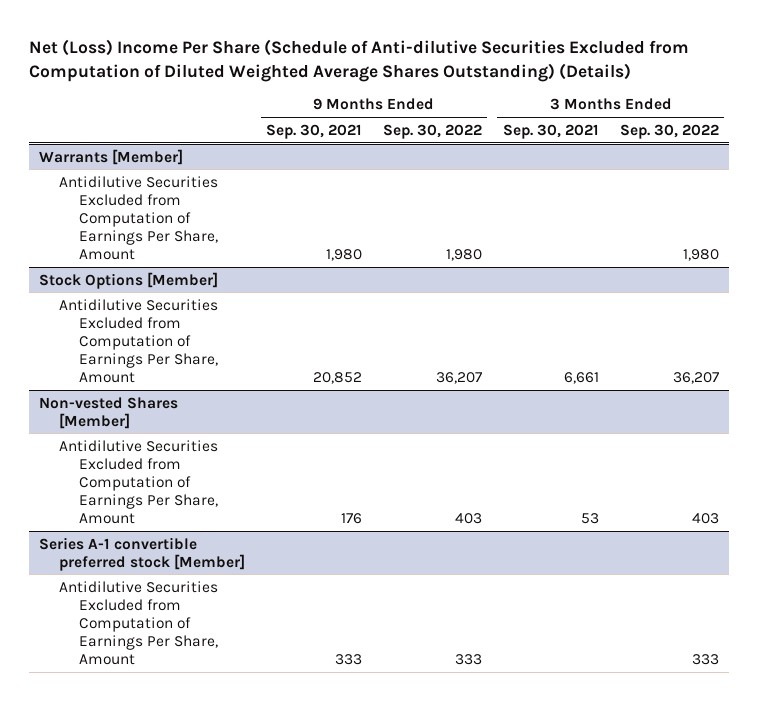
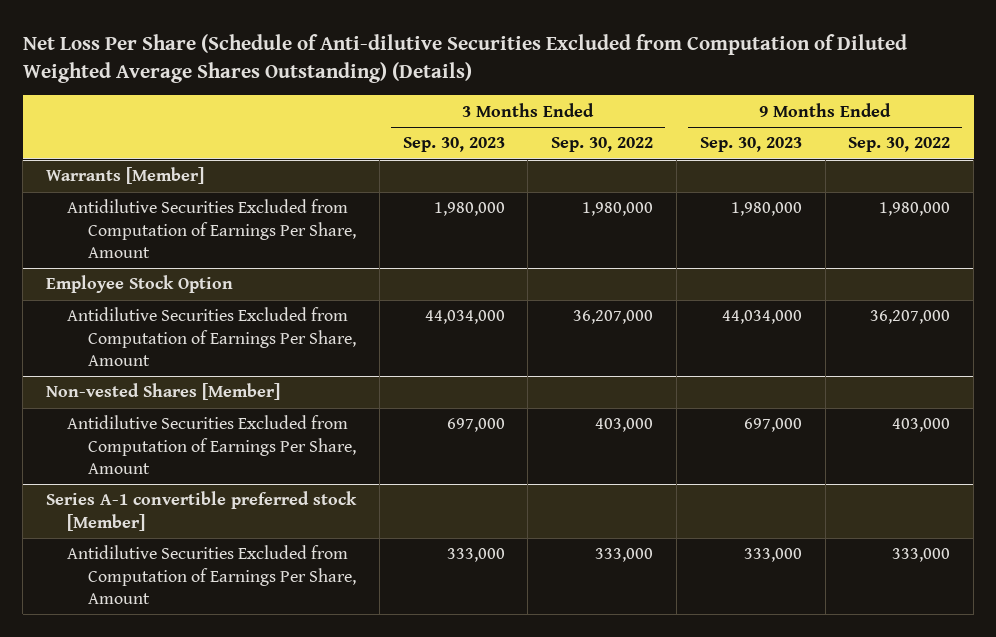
[28,38,689,82] Net (Loss) Income Per Share (Schedule of Anti-dilutive Securities Excluded from Computation of Diluted Weighted Average Shares Outstanding) (Details) -> [22,34,907,83] Net Loss Per Share (Schedule of Anti-dilutive Securities Excluded from Computation of Diluted Weighted Average Shares Outstanding) (Details)
[265,123,362,139] Sep. 30, 2021 -> none
[502,123,599,139] Sep. 30, 2021 -> none
none -> [402,137,505,153] Sep. 30, 2023
none -> [699,137,802,153] Sep. 30, 2023
[445,248,482,261] 1,980 -> [879,202,951,217] 1,980,000
[682,248,719,261] 1,980 -> [582,202,654,217] 1,980,000
[39,271,219,289] Stock Options [Member] -> [46,275,234,294] Employee Stock Option
[435,371,482,384] 36,207 -> [870,310,951,325] 36,207,000
[672,371,719,384] 36,207 -> [573,310,654,325] 36,207,000
[454,512,482,524] 403 -> [892,418,951,433] 403,000
[691,512,719,524] 403 -> [595,418,654,433] 403,000
[454,653,482,665] 333 -> [892,548,951,563] 333,000
[691,653,719,665] 333 -> [595,548,654,563] 333,000

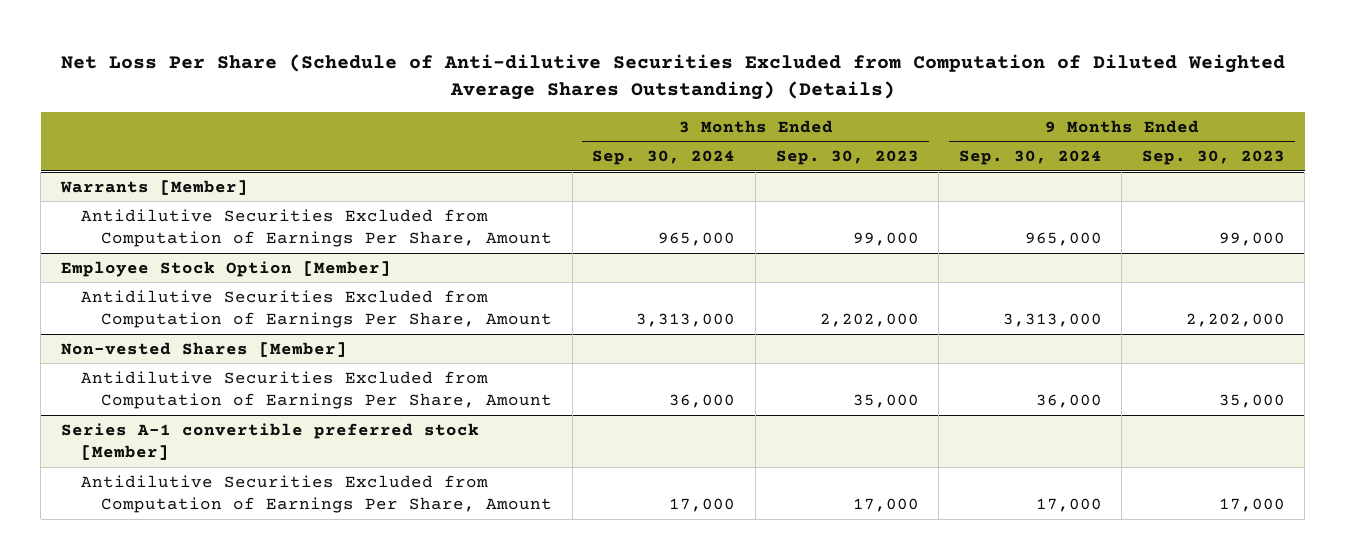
[551,137,654,153] Sep. 30, 2022 -> none
[848,137,951,153] Sep. 30, 2022 -> none
none -> [592,150,736,166] Sep. 30, 2024
none -> [958,150,1102,166] Sep. 30, 2024
[433,202,505,217] 1,980,000 -> [852,232,919,247] 99,000
[730,202,802,217] 1,980,000 -> [1218,232,1285,247] 99,000
[46,275,234,294] Employee Stock Option -> [60,260,391,277] Employee Stock Option [Member]
[424,310,505,325] 44,034,000 -> [819,313,919,328] 2,202,000
[721,310,802,325] 44,034,000 -> [1185,313,1285,328] 2,202,000
[446,418,505,433] 697,000 -> [852,394,919,409] 35,000
[743,418,802,433] 697,000 -> [1218,394,1285,409] 35,000
[446,548,505,563] 333,000 -> [852,498,919,513] 17,000
[743,548,802,563] 333,000 -> [1218,498,1285,513] 17,000

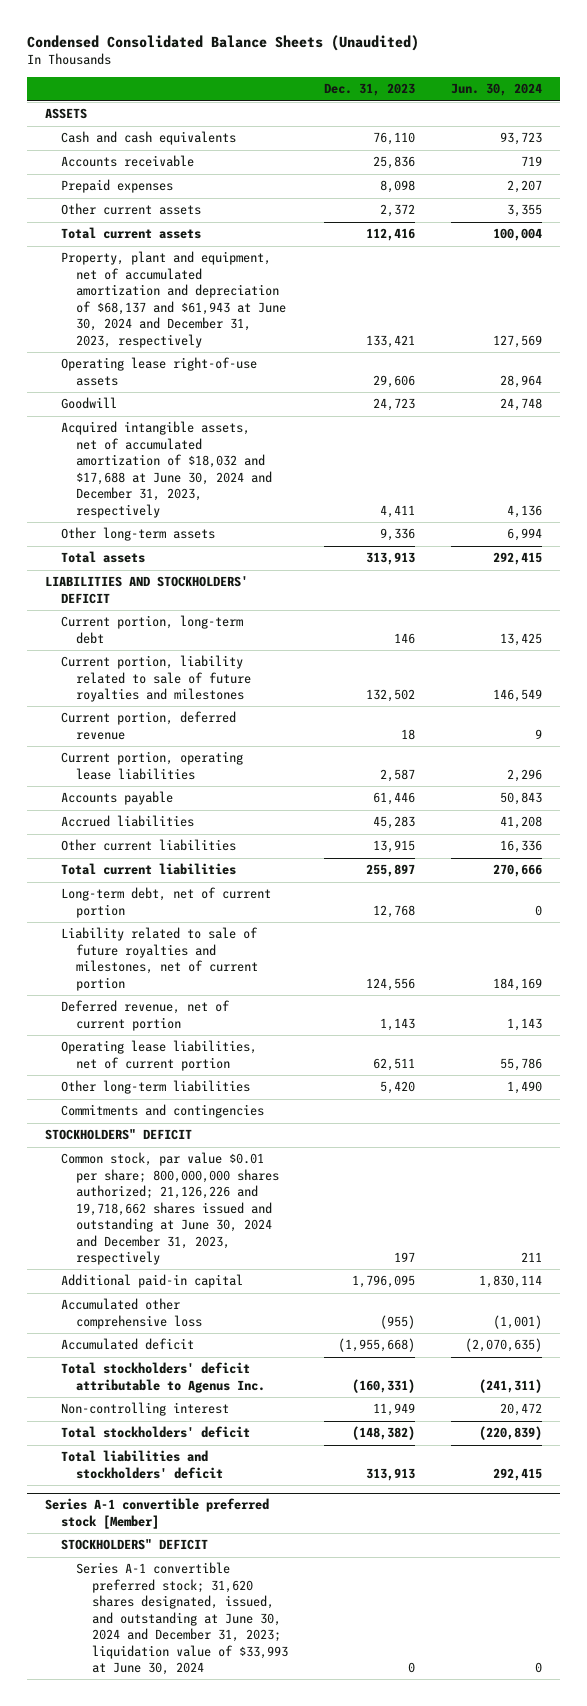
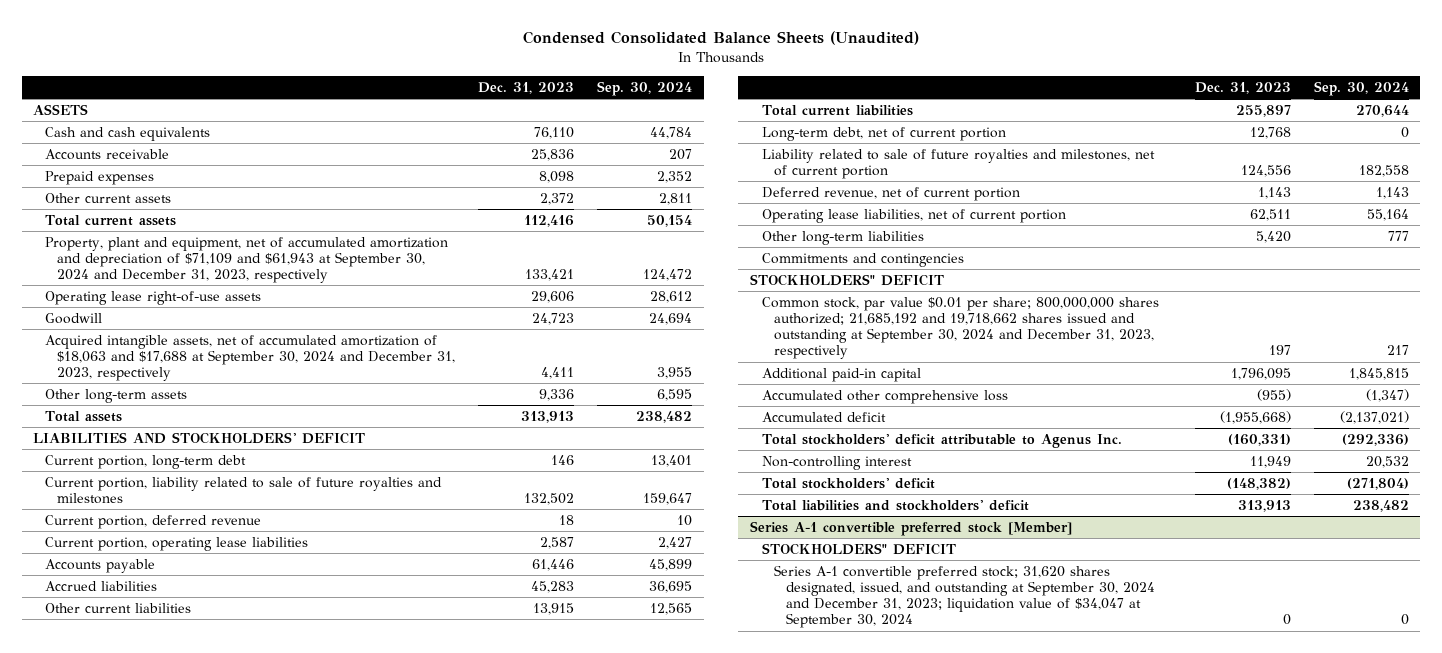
[451,83,543,97] Jun. 30, 2024 -> none
none -> [597,80,693,96] Sep. 30, 2024
[60,251,287,348] Property, plant and equipment, net of accumulated amortization and depreciation of $68,137 and $61,943 at June 30, 2024 and December 31, 2023, respectively -> [45,236,449,284] Property, plant and equipment, net of accumulated amortization and depreciation of $71,109 and $61,943 at September 30, 2024 and December 31, 2023, respectively
[60,421,273,518] Acquired intangible assets, net of accumulated amortization of $18,032 and $17,688 at June 30, 2024 and December 31, 2023, respectively -> [45,334,455,382] Acquired intangible assets, net of accumulated amortization of $18,063 and $17,688 at September 30, 2024 and December 31, 2023, respectively
[60,1152,280,1266] Common stock, par value $0.01 per share; 800,000,000 shares authorized; 21,126,226 and 19,718,662 shares issued and outstanding at June 30, 2024 and December 31, 2023, respectively -> [761,296,1159,360] Common stock, par value $0.01 per share; 800,000,000 shares authorized; 21,685,192 and 19,718,662 shares issued and outstanding at September 30, 2024 and December 31, 2023, respectively
[76,1562,288,1676] Series A-1 convertible preferred stock; 31,620 shares designated, issued, and outstanding at June 30, 2024 and December 31, 2023; liquidation value of $33,993 at June 30, 2024 -> [773,564,1155,629] Series A-1 convertible preferred stock; 31,620 shares designated, issued, and outstanding at September 30, 2024 and December 31, 2023; liquidation value of $34,047 at September 30, 2024

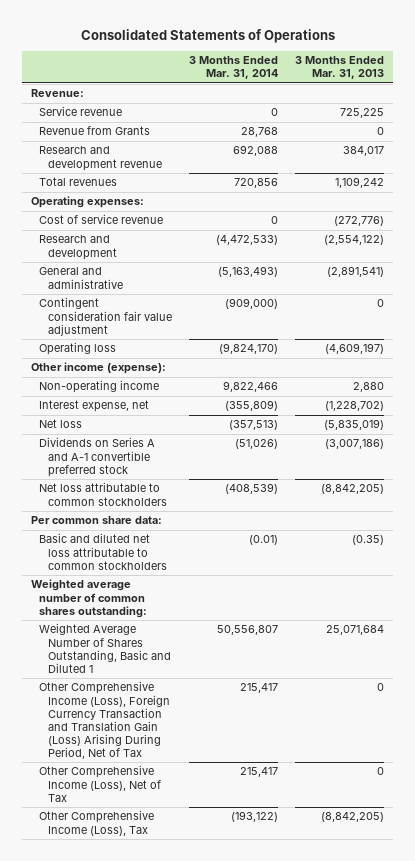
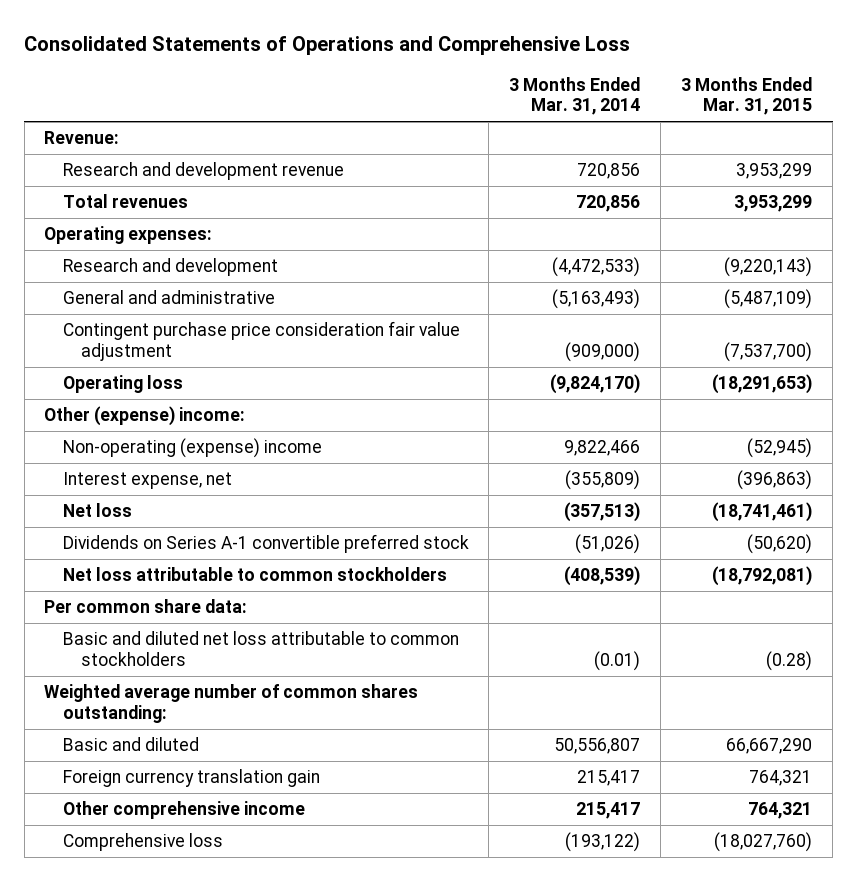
[80,28,335,43] Consolidated Statements of Operations -> [24,36,631,56] Consolidated Statements of Operations and Comprehensive Loss
[295,56,385,80] 3 Months Ended Mar. 31, 2013 -> none
none -> [681,76,813,116] 3 Months Ended Mar. 31, 2015
[39,106,123,117] Service revenue -> none
[39,126,151,136] Revenue from Grants -> none
[232,145,278,157] 692,088 -> [577,163,641,180] 720,856
[39,214,164,225] Cost of service revenue -> none
[39,297,172,336] Contingent consideration fair value adjustment -> [62,321,460,361] Contingent purchase price consideration fair value adjustment
[30,362,166,375] Other income (expense): -> [44,406,246,427] Other (expense) income:
[39,380,160,394] Non-operating income -> [62,438,322,459] Non-operating (expense) income
[39,437,156,477] Dividends on Series A and A-1 convertible preferred stock -> [62,534,469,554] Dividends on Series A-1 convertible preferred stock
[39,623,171,673] Weighted Average Number of Shares Outstanding, Basic and Diluted 1 -> [62,737,199,752] Basic and diluted
[39,681,170,759] Other Comprehensive Income (Loss), Foreign Currency Transaction and Translation Gain (Loss) Arising During Period, Net of Tax -> [62,769,320,788] Foreign currency translation gain
[39,765,161,802] Other Comprehensive Income (Loss), Net of Tax -> [62,801,305,820] Other comprehensive income
[39,810,155,836] Other Comprehensive Income (Loss), Tax -> [62,833,223,852] Comprehensive loss

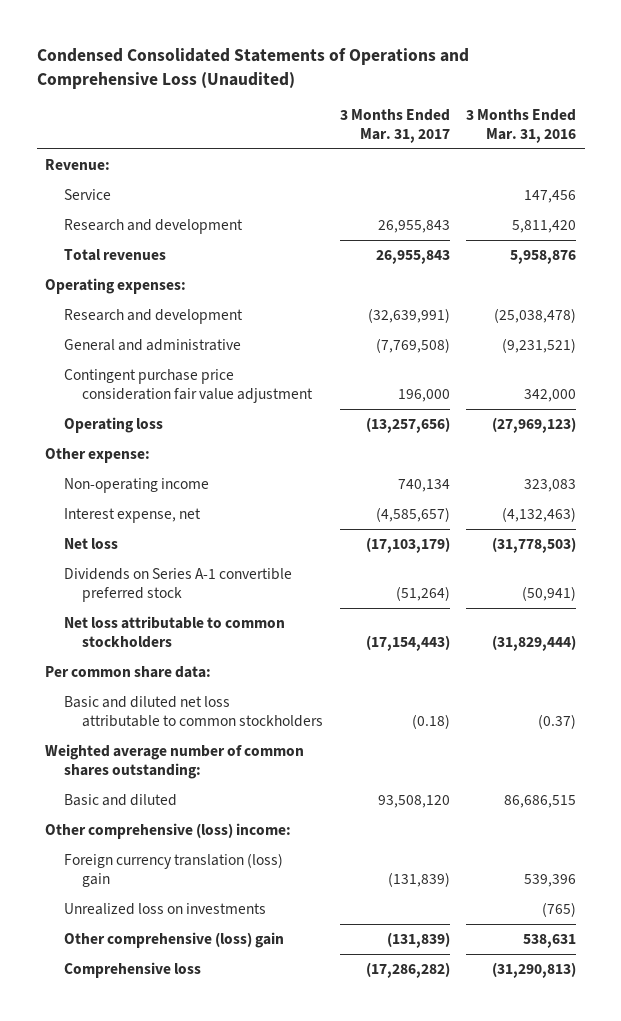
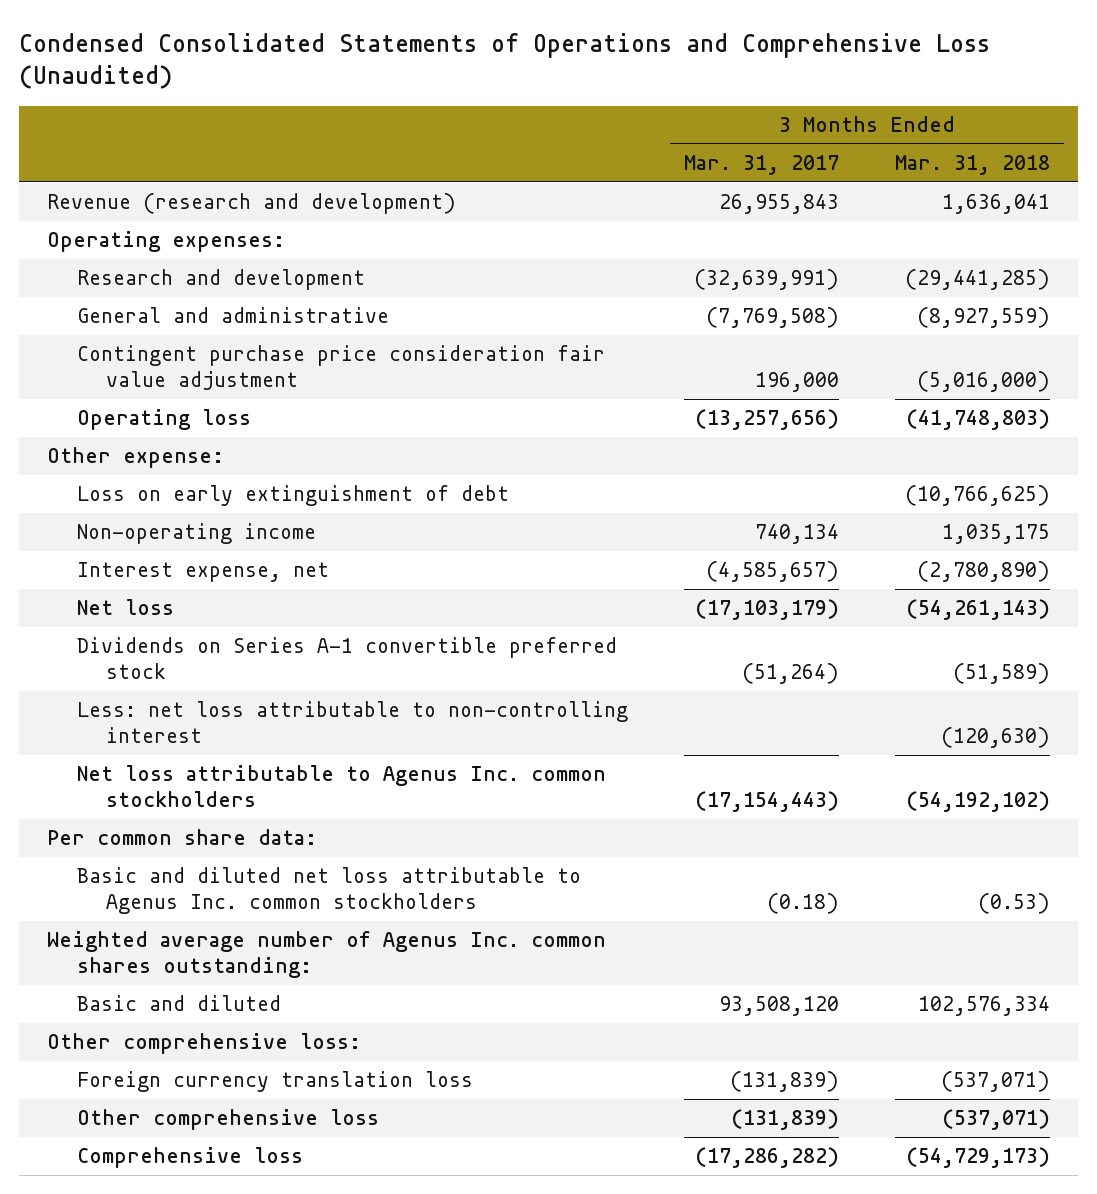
[466,108,577,143] 3 Months Ended Mar. 31, 2016 -> none
none -> [895,154,1051,175] Mar. 31, 2018
[45,158,111,170] Revenue: -> none
[63,188,111,200] Service -> none
[63,218,243,234] Research and development -> none
[63,248,166,261] Total revenues -> [46,193,456,215] Revenue (research and development)
none -> [76,485,509,507] Loss on early extinguishment of debt
none -> [76,701,628,744] Less: net loss attributable to non-controlling interest
[63,615,285,648] Net loss attributable to common stockholders -> [76,765,606,808] Net loss attributable to Agenus Inc. common stockholders
[63,695,324,727] Basic and diluted net loss attributable to common stockholders -> [76,867,581,915] Basic and diluted net loss attributable to Agenus Inc. common stockholders
[45,743,305,779] Weighted average number of common shares outstanding: -> [46,931,606,979] Weighted average number of Agenus Inc. common shares outstanding:
[63,902,266,915] Unrealized loss on investments -> none
[45,822,292,839] Other comprehensive (loss) income: -> [46,1033,361,1055] Other comprehensive loss:
[63,852,283,887] Foreign currency translation (loss) gain -> [76,1071,473,1093] Foreign currency translation loss
[63,931,284,948] Other comprehensive (loss) gain -> [76,1109,379,1131] Other comprehensive loss

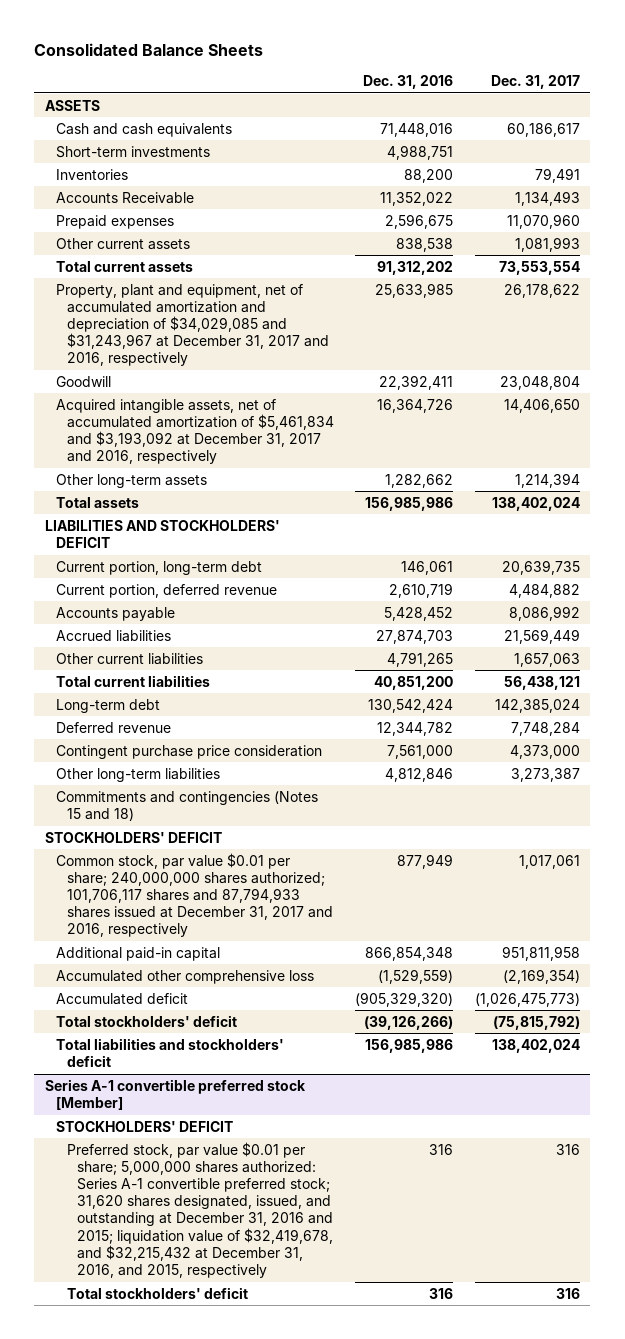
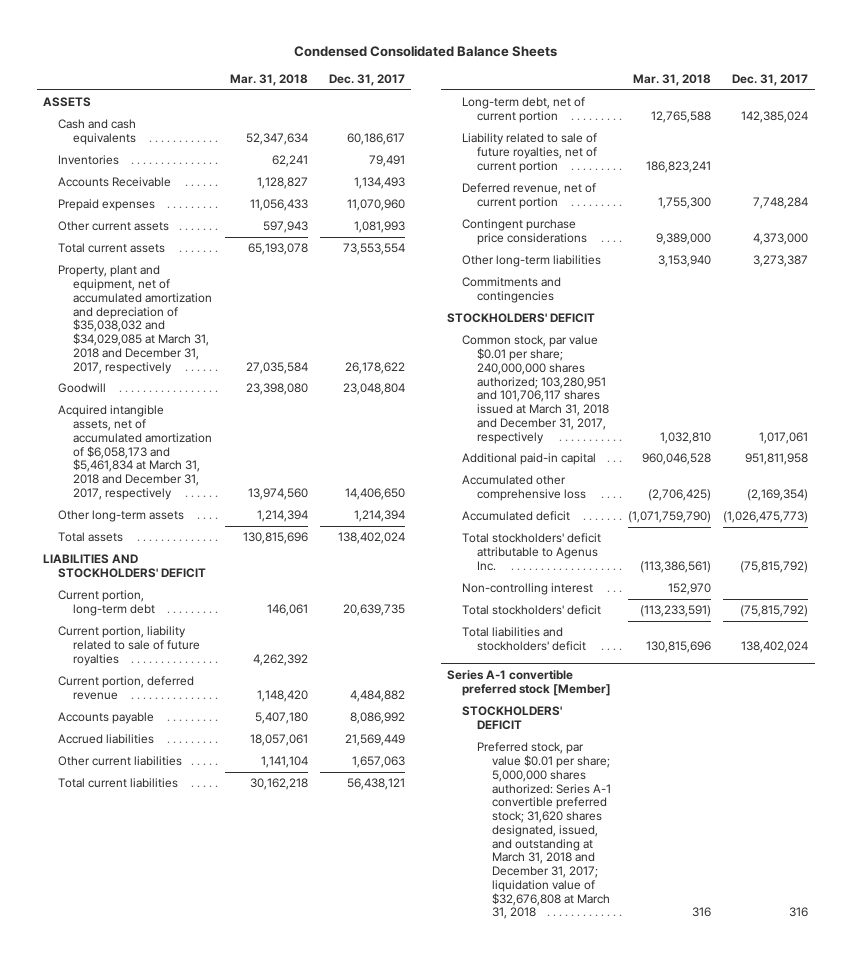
[34,42,264,56] Consolidated Balance Sheets -> [293,44,557,57] Condensed Consolidated Balance Sheets
[363,75,454,90] Dec. 31, 2016 -> none
none -> [229,73,308,86] Mar. 31, 2018
[55,145,210,158] Short-term investments -> none
[55,283,329,367] Property, plant and equipment, net of accumulated amortization and depreciation of $34,029,085 and $31,243,967 at December 31, 2017 and 2016, respectively -> [58,265,213,374] Property, plant and equipment, net of accumulated amortization and depreciation of $35,038,032 and $34,029,085 at March 31, 2018 and December 31, 2017, respectively
[55,398,334,465] Acquired intangible assets, net of accumulated amortization of $5,461,834 and $3,193,092 at December 31, 2017 and 2016, respectively -> [58,405,213,500] Acquired intangible assets, net of accumulated amortization of $6,058,173 and $5,461,834 at March 31, 2018 and December 31, 2017, respectively
none -> [58,626,201,666] Current portion, liability related to sale of future royalties
[55,698,160,713] Long-term debt -> [461,97,585,124] Long-term debt, net of current portion
none -> [461,133,597,173] Liability related to sale of future royalties, net of current portion
[55,721,171,733] Deferred revenue -> [461,183,596,210] Deferred revenue, net of current portion
[55,744,322,759] Contingent purchase price consideration -> [461,219,587,246] Contingent purchase price considerations
[55,790,318,821] Commitments and contingencies (Notes 15 and 18) -> [461,277,561,304] Commitments and contingencies
[55,852,333,938] Common stock, par value $0.01 per share; 240,000,000 shares authorized; 101,706,117 shares and 87,794,933 shares issued at December 31, 2017 and 2016, respectively -> [461,335,609,444] Common stock, par value $0.01 per share; 240,000,000 shares authorized; 103,280,951 and 101,706,117 shares issued at March 31, 2018 and December 31, 2017, respectively
none -> [461,533,601,571] Total stockholders' deficit attributable to Agenus Inc.
none -> [461,583,593,596] Non-controlling interest
[66,1286,248,1299] Total stockholders' deficit -> none
[66,1141,334,1278] Preferred stock, par value $0.01 per share; 5,000,000 shares authorized: Series A-1 convertible preferred stock; 31,620 shares designated, issued, and outstanding at December 31, 2016 and 2015; liquidation value of $32,419,678, and $32,215,432 at December 31, 2016, and 2015, respectively -> [476,742,611,920] Preferred stock, par value $0.01 per share; 5,000,000 shares authorized: Series A-1 convertible preferred stock; 31,620 shares designated, issued, and outstanding at March 31, 2018 and December 31, 2017; liquidation value of $32,676,808 at March 31, 2018

